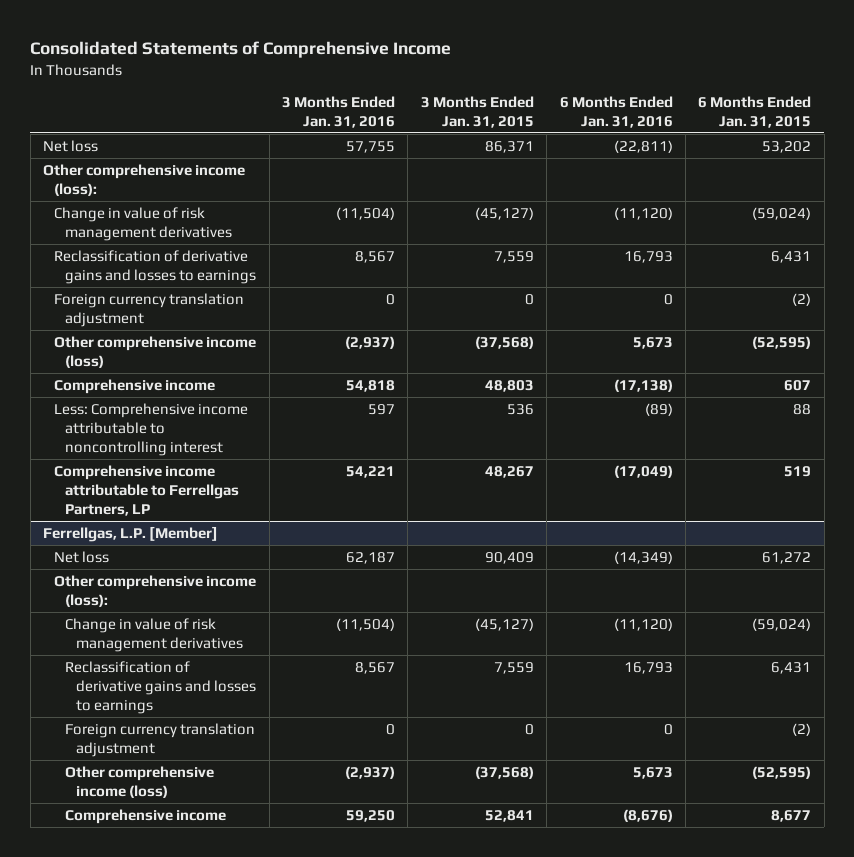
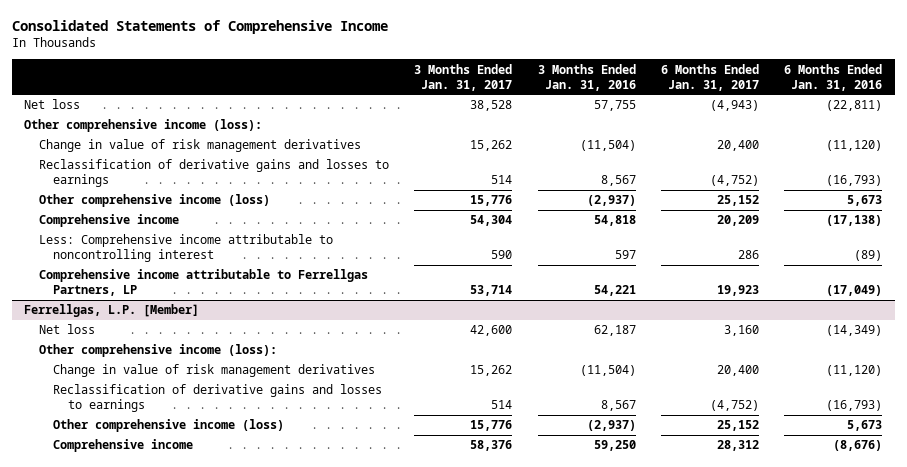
[420,95,534,128] 3 Months Ended Jan. 31, 2015 -> none
[698,95,812,128] 6 Months Ended Jan. 31, 2015 -> none
none -> [414,63,513,91] 3 Months Ended Jan. 31, 2017
none -> [660,63,759,91] 6 Months Ended Jan. 31, 2017
[54,293,245,327] Foreign currency translation adjustment -> none
[623,251,673,264] 16,793 -> [826,175,883,187] (16,793)
[65,723,256,757] Foreign currency translation adjustment -> none
[623,662,673,675] 16,793 -> [826,400,883,412] (16,793)

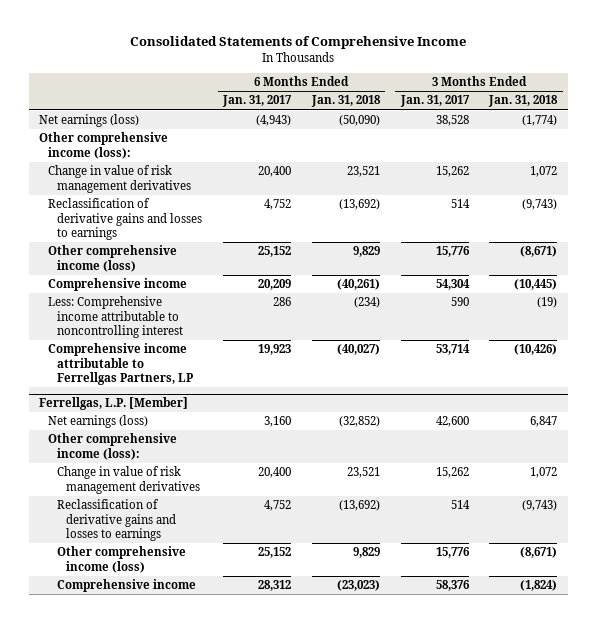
[537,63,636,91] 3 Months Ended Jan. 31, 2016 -> none
[784,63,883,91] 6 Months Ended Jan. 31, 2016 -> none
none -> [310,95,381,108] Jan. 31, 2018
none -> [488,95,559,108] Jan. 31, 2018
[24,99,81,110] Net loss -> [38,114,139,128] Net earnings (loss)
[709,175,759,187] (4,752) -> [264,199,292,211] 4,752
[38,324,95,335] Net loss -> [48,415,149,429] Net earnings (loss)
[709,400,759,412] (4,752) -> [264,500,292,512] 4,752

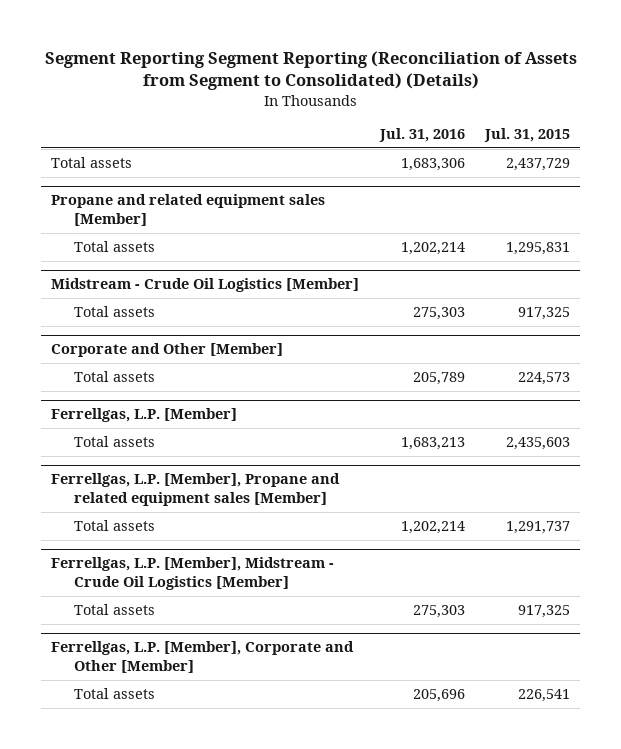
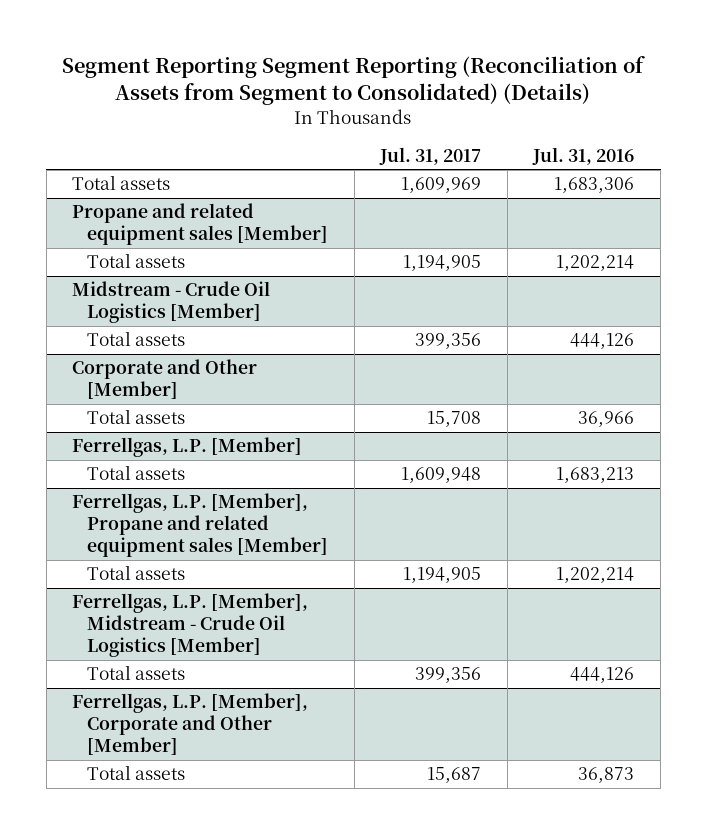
[483,128,570,143] Jul. 31, 2015 -> none
none -> [379,146,482,165] Jul. 31, 2017
[412,307,465,321] 275,303 -> [570,333,635,350] 444,126
[412,372,465,386] 205,789 -> [578,411,635,428] 36,966
[412,605,465,619] 275,303 -> [570,667,635,684] 444,126
[412,689,465,703] 205,696 -> [578,767,635,784] 36,873

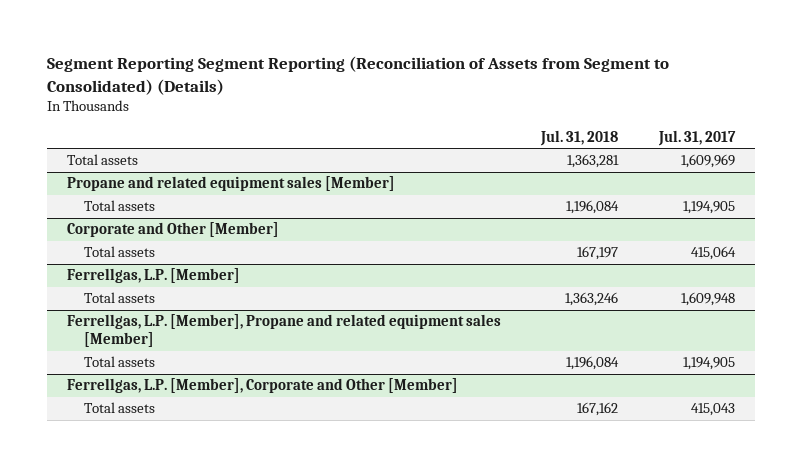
[532,146,635,165] Jul. 31, 2016 -> none
none -> [540,129,619,146] Jul. 31, 2018
[72,281,271,324] Midstream - Crude Oil Logistics [Member] -> none
[87,331,186,347] Total assets -> none
[427,411,482,428] 15,708 -> [690,246,736,261] 415,064
[72,593,309,658] Ferrellgas, L.P. [Member], Midstream - Crude Oil Logistics [Member] -> none
[87,665,186,681] Total assets -> none
[427,767,482,784] 15,687 -> [690,403,735,417] 415,043

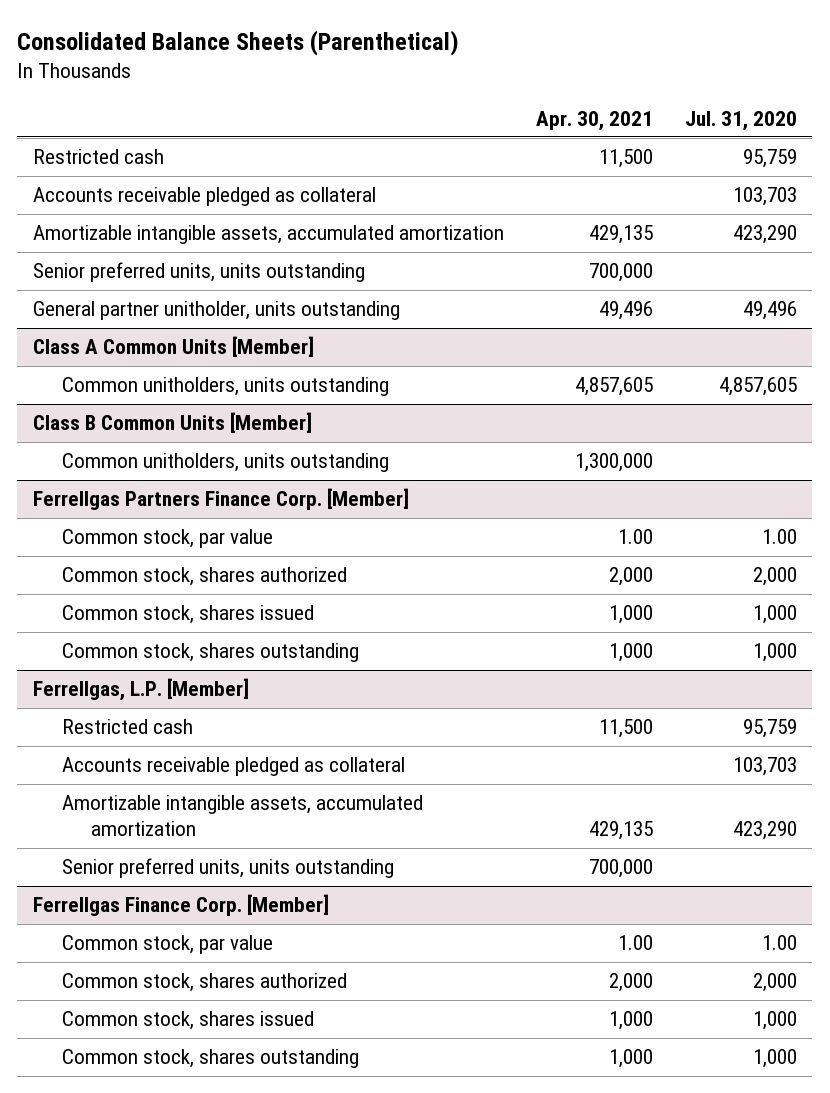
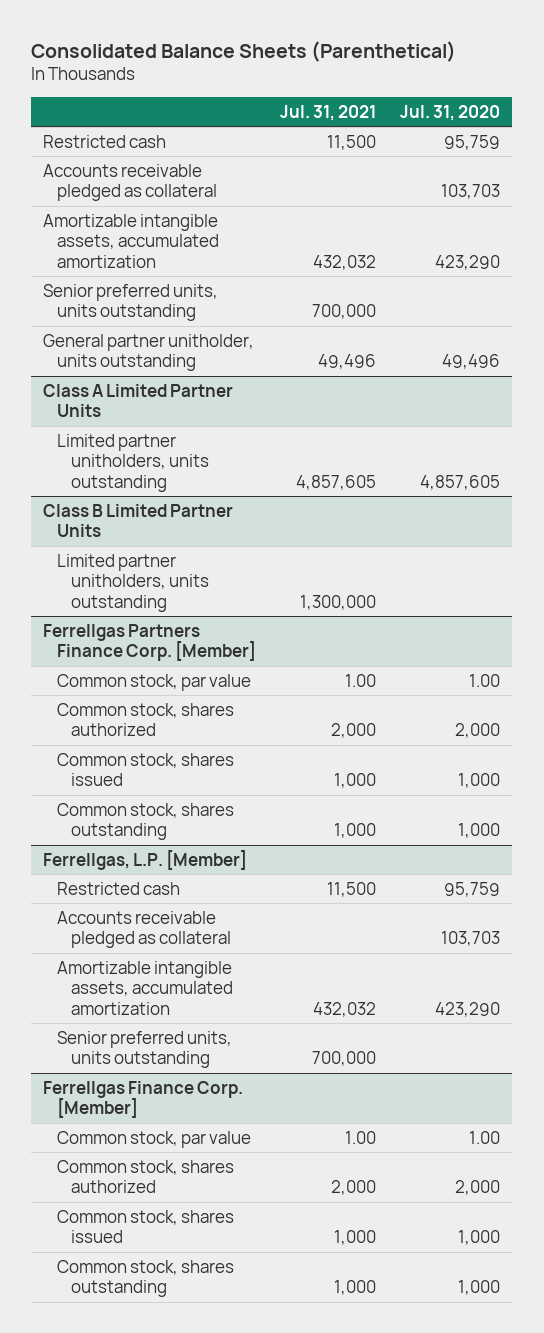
[535,110,653,131] Apr. 30, 2021 -> none
none -> [280,104,377,121] Jul. 31, 2021
[33,336,315,358] Class A Common Units [Member] -> [43,383,234,418] Class A Limited Partner Units
[62,377,390,397] Common unitholders, units outstanding -> [57,433,210,492] Limited partner unitholders, units outstanding
[33,412,313,434] Class B Common Units [Member] -> [43,503,234,538] Class B Limited Partner Units
[62,453,390,473] Common unitholders, units outstanding -> [57,553,210,612] Limited partner unitholders, units outstanding

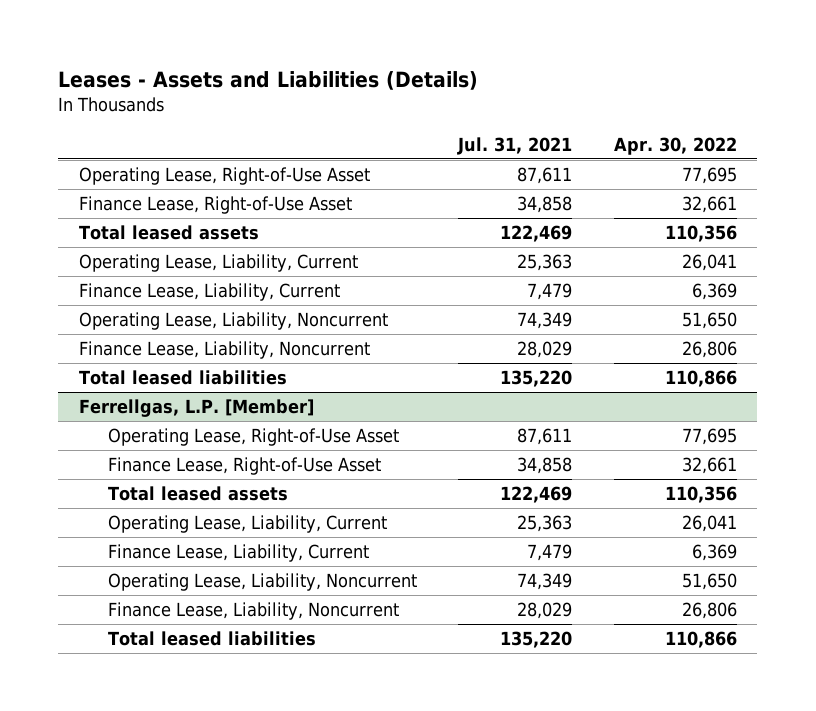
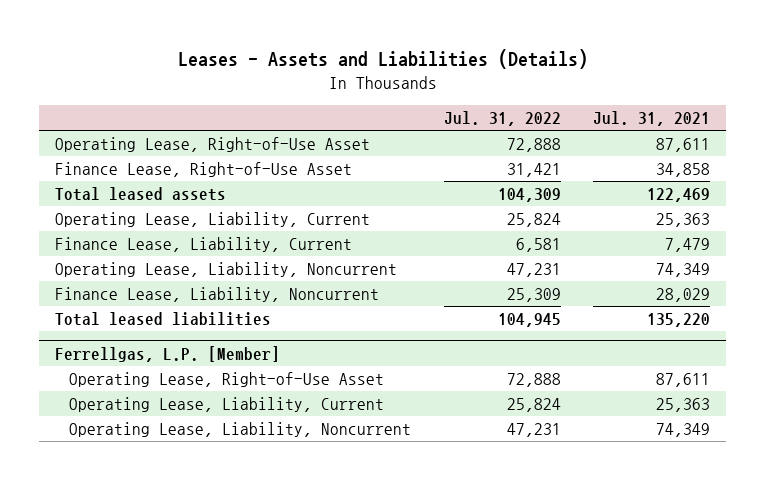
[613,136,737,155] Apr. 30, 2022 -> none
none -> [443,111,561,127] Jul. 31, 2022
[107,457,381,476] Finance Lease, Right-of-Use Asset -> none
[107,486,288,502] Total leased assets -> none
[107,544,369,563] Finance Lease, Liability, Current -> none
[107,602,399,621] Finance Lease, Liability, Noncurrent -> none
[107,631,316,647] Total leased liabilities -> none

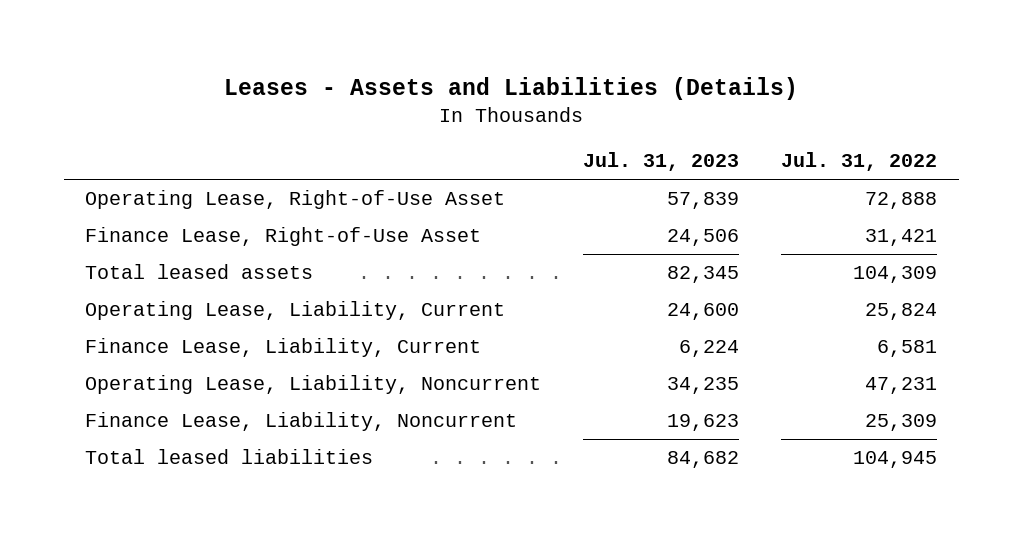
[593,111,711,127] Jul. 31, 2021 -> none
none -> [583,152,740,172] Jul. 31, 2023
[55,345,281,362] Ferrellgas, L.P. [Member] -> none
[69,371,385,387] Operating Lease, Right-of-Use Asset -> none
[69,396,385,412] Operating Lease, Liability, Current -> none
[69,421,412,437] Operating Lease, Liability, Noncurrent -> none

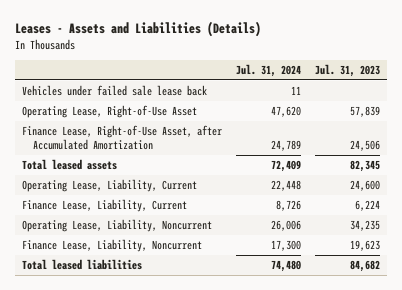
[781,152,938,172] Jul. 31, 2022 -> none
none -> [235,64,301,78] Jul. 31, 2024
none -> [21,84,207,96] Vehicles under failed sale lease back
[85,227,482,247] Finance Lease, Right-of-Use Asset -> [21,124,222,151] Finance Lease, Right-of-Use Asset, after Accumulated Amortization

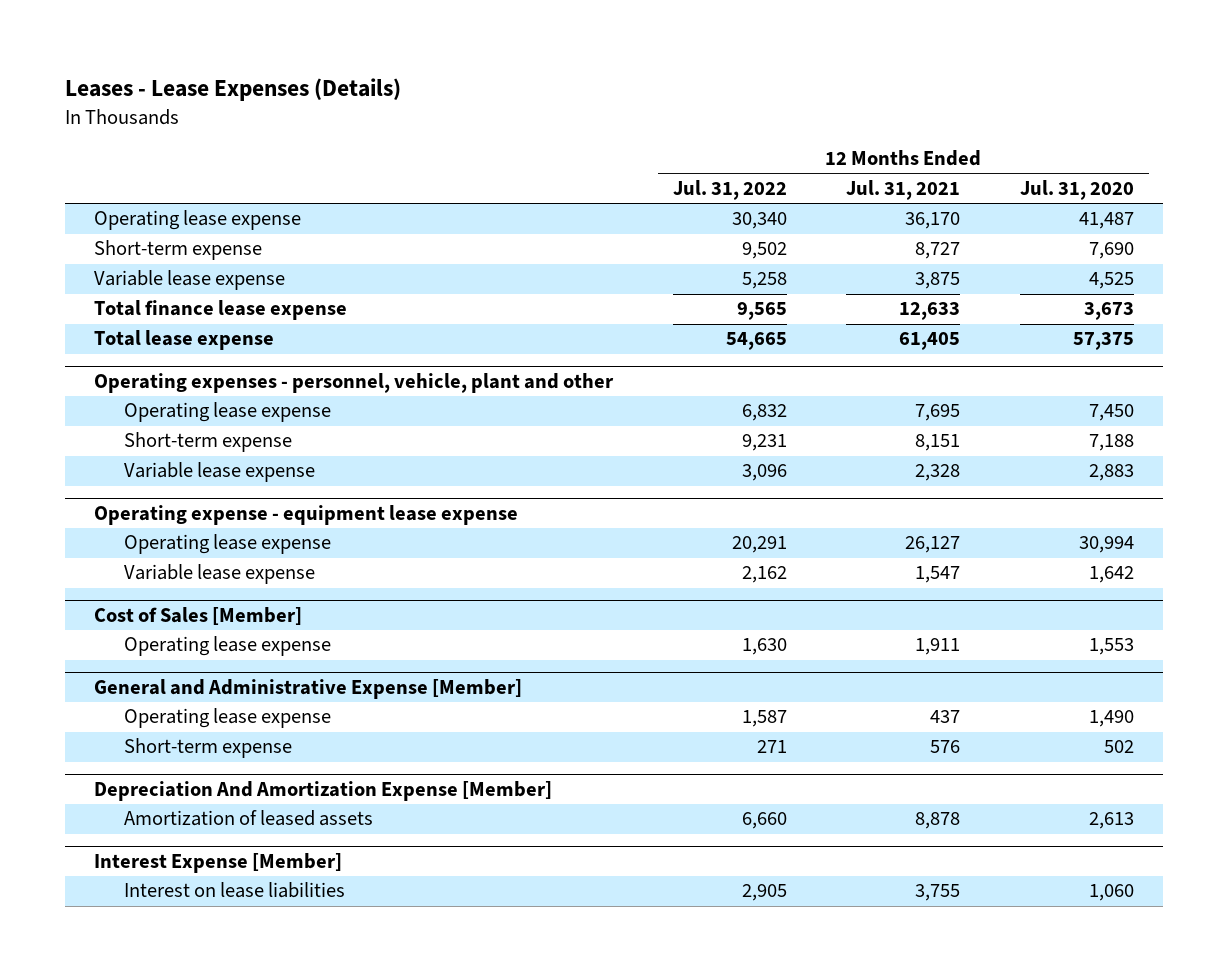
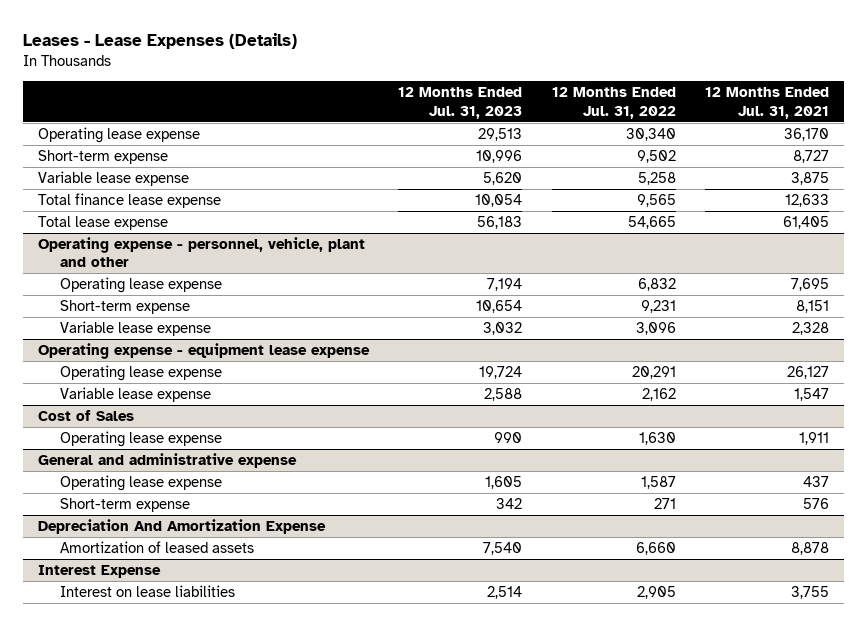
[1019,179,1134,200] Jul. 31, 2020 -> none
none -> [398,87,523,119] 12 Months Ended Jul. 31, 2023
[94,372,615,393] Operating expenses - personnel, vehicle, plant and other -> [38,237,366,268] Operating expense - personnel, vehicle, plant and other
[94,606,303,625] Cost of Sales [Member] -> [38,410,135,422] Cost of Sales
[94,678,523,699] General and Administrative Expense [Member] -> [38,453,298,469] General and administrative expense
[94,780,553,801] Depreciation And Amortization Expense [Member] -> [38,519,327,535] Depreciation And Amortization Expense
[94,852,343,873] Interest Expense [Member] -> [38,565,162,579] Interest Expense

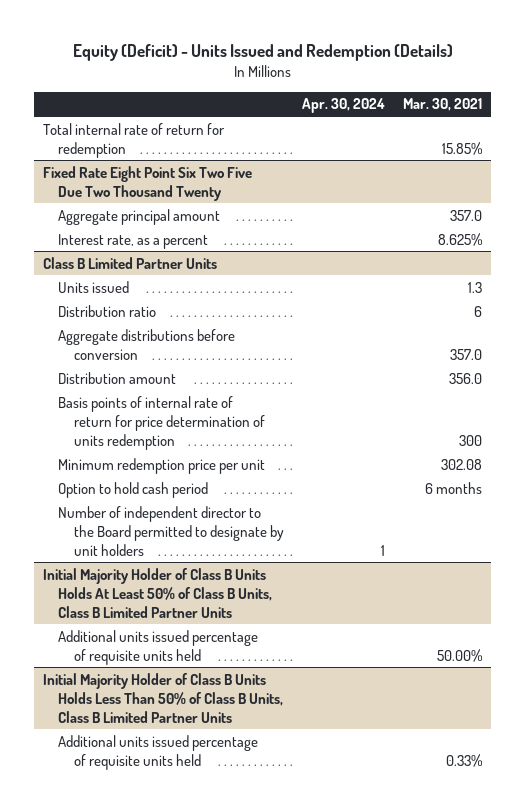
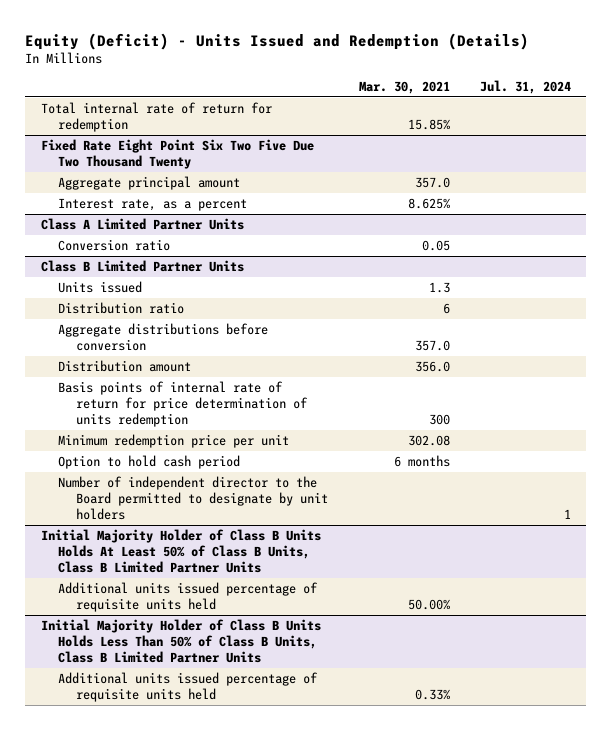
[301,98,385,114] Apr. 30, 2024 -> none
none -> [480,79,572,94] Jul. 31, 2024
none -> [40,217,244,230] Class A Limited Partner Units
none -> [58,238,171,251] Conversion ratio

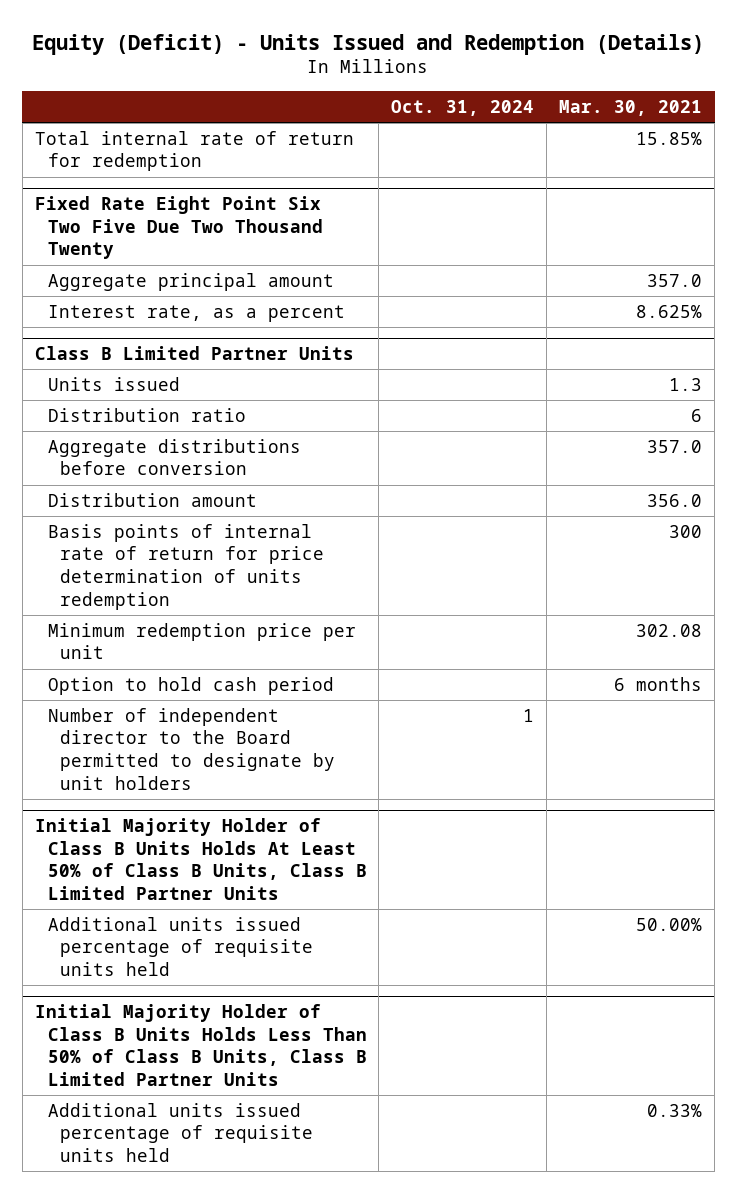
[480,79,572,94] Jul. 31, 2024 -> none
none -> [391,99,535,116] Oct. 31, 2024
[40,217,244,230] Class A Limited Partner Units -> none
[58,238,171,251] Conversion ratio -> none

